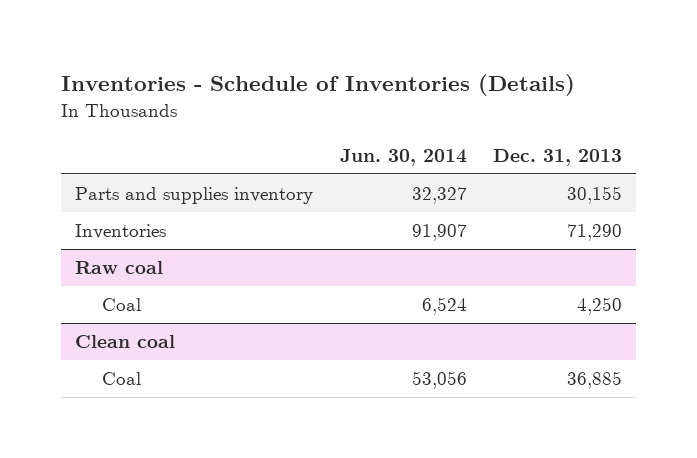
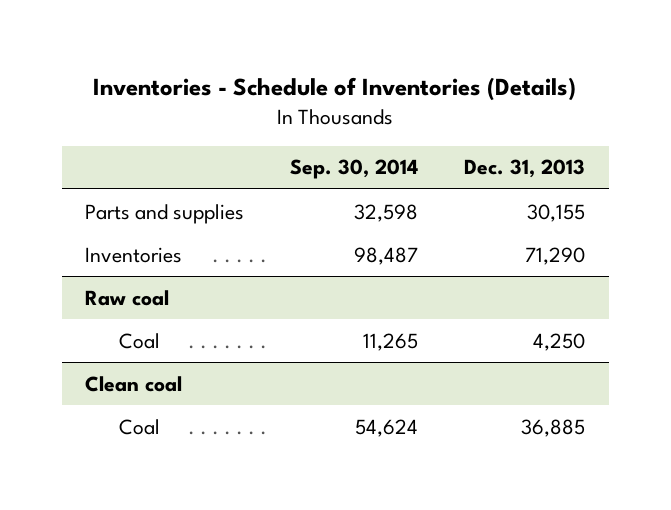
[339,148,467,166] Jun. 30, 2014 -> none
none -> [290,159,419,180] Sep. 30, 2014
[74,187,313,205] Parts and supplies inventory -> [85,203,245,224] Parts and supplies

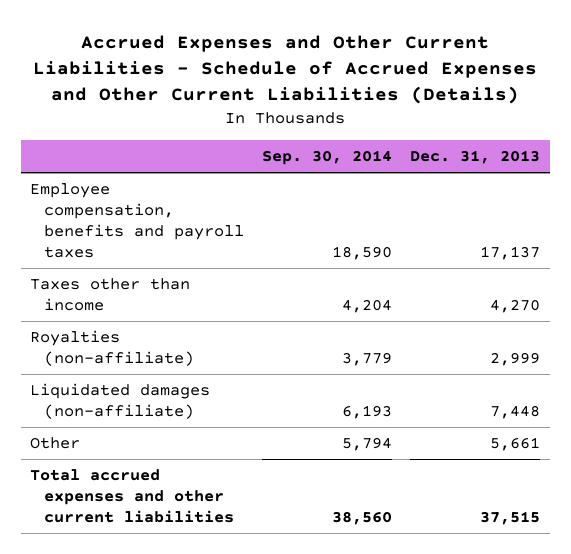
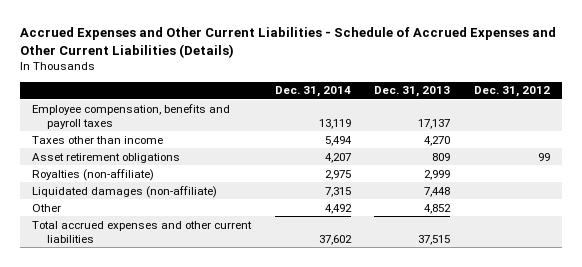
[262,150,393,166] Sep. 30, 2014 -> none
none -> [274,86,351,98] Dec. 31, 2014
none -> [474,86,551,98] Dec. 31, 2012
none -> [31,152,180,163] Asset retirement obligations
[490,437,541,452] 5,661 -> [424,203,452,214] 4,852

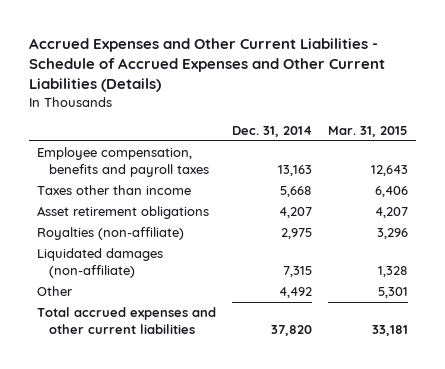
[374,86,451,98] Dec. 31, 2013 -> none
[474,86,551,98] Dec. 31, 2012 -> none
none -> [327,125,408,137] Mar. 31, 2015
[318,118,351,129] 13,119 -> [277,164,312,176] 13,163
[324,135,352,146] 5,494 -> [279,186,312,198] 5,668
[318,234,352,245] 37,602 -> [270,324,312,336] 37,820

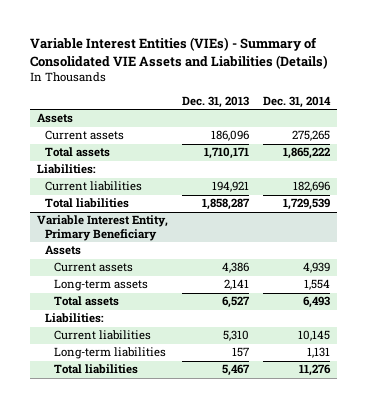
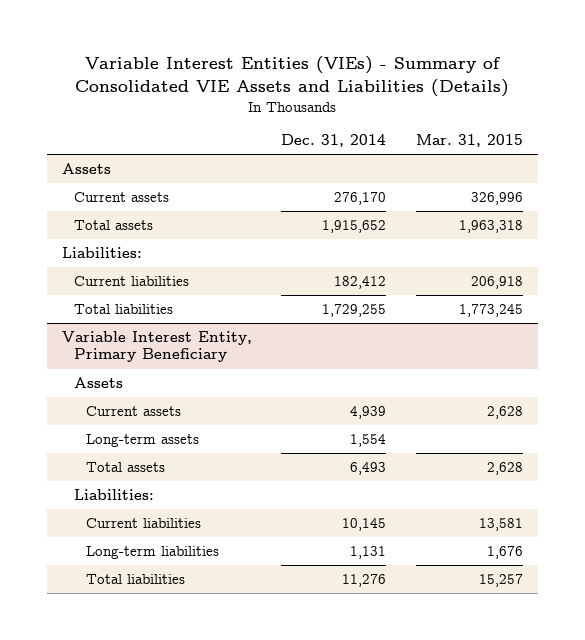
[181,95,249,108] Dec. 31, 2013 -> none
none -> [415,134,523,148] Mar. 31, 2015
[291,130,330,142] 275,265 -> [334,192,387,206] 276,170
[282,147,330,160] 1,865,222 -> [322,220,387,234] 1,915,652
[292,181,330,193] 182,696 -> [334,276,387,290] 182,412
[282,198,330,211] 1,729,539 -> [322,304,387,318] 1,729,255

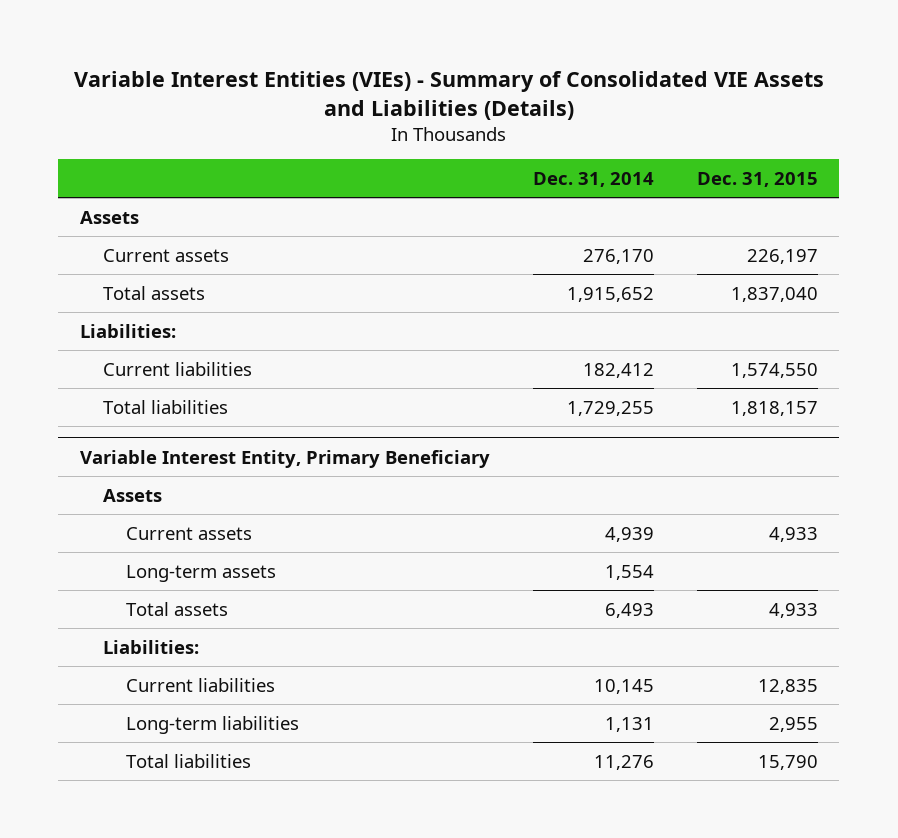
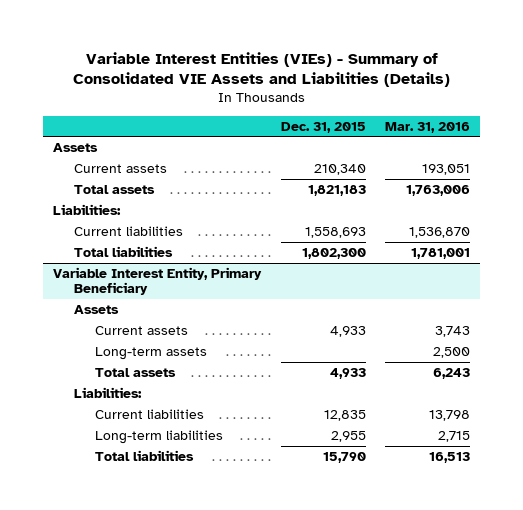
[532,172,654,188] Dec. 31, 2014 -> none
none -> [385,121,471,133] Mar. 31, 2016
[746,248,818,264] 226,197 -> [313,163,366,175] 210,340
[730,286,818,302] 1,837,040 -> [307,184,366,196] 1,821,183
[730,362,818,378] 1,574,550 -> [304,226,366,238] 1,558,693
[730,400,818,416] 1,818,157 -> [301,247,366,259] 1,802,300

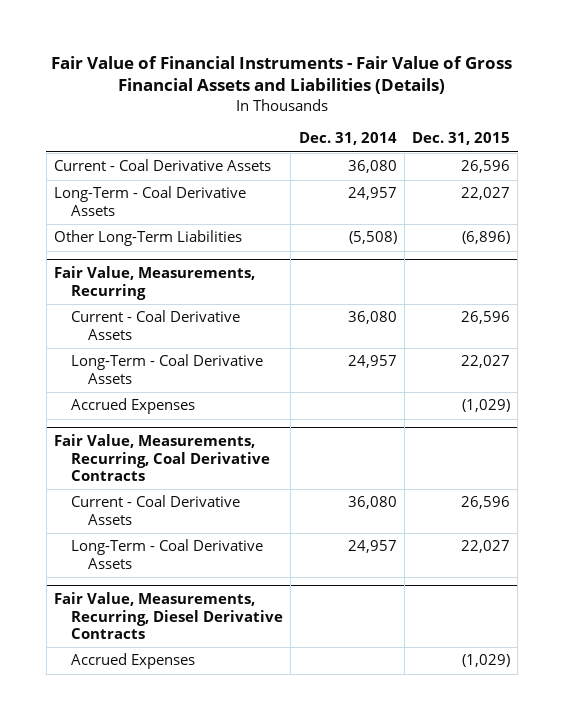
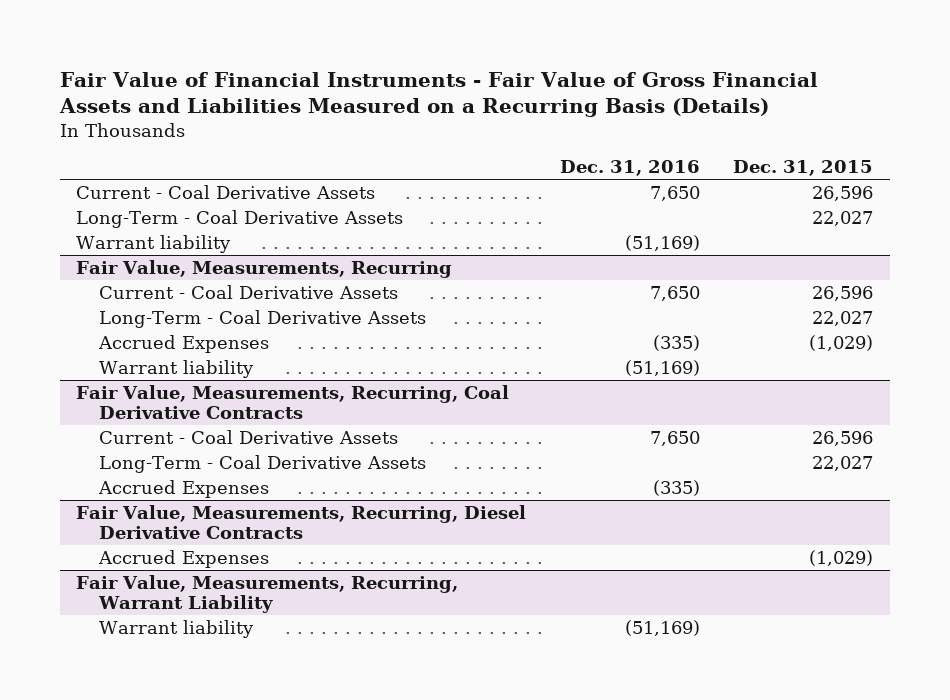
[51,55,513,95] Fair Value of Financial Instruments - Fair Value of Gross Financial Assets and Liabilities (Details) -> [58,71,818,118] Fair Value of Financial Instruments - Fair Value of Gross Financial Assets and Liabilities Measured on a Recurring Basis (Details)
[298,132,397,146] Dec. 31, 2014 -> none
none -> [559,160,700,177] Dec. 31, 2016
[54,230,243,247] Other Long-Term Liabilities -> none
none -> [76,234,232,253] Warrant liability
none -> [99,359,255,378] Warrant liability
none -> [98,479,270,498] Accrued Expenses
none -> [76,574,459,614] Fair Value, Measurements, Recurring, Warrant Liability
none -> [99,619,255,638] Warrant liability

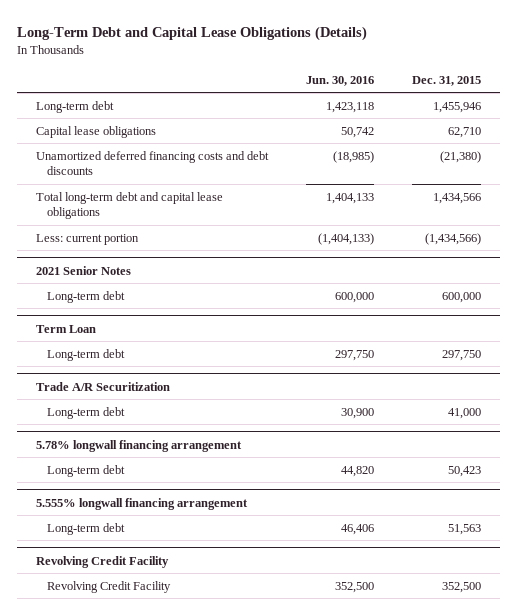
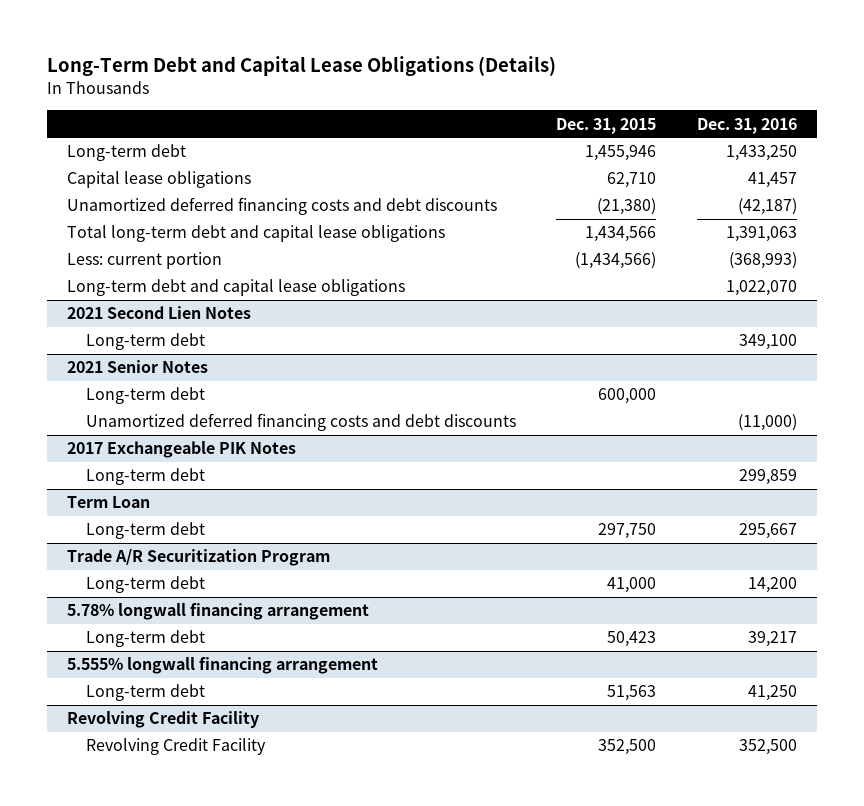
[306,75,375,86] Jun. 30, 2016 -> none
none -> [696,117,797,134] Dec. 31, 2016
none -> [67,279,406,297] Long-term debt and capital lease obligations
none -> [67,306,252,320] 2021 Second Lien Notes
none -> [86,333,206,351] Long-term debt
none -> [86,413,517,432] Unamortized deferred financing costs and debt discounts
none -> [67,441,297,459] 2017 Exchangeable PIK Notes
none -> [86,468,206,486] Long-term debt
[36,381,171,391] Trade A/R Securitization -> [67,549,331,567] Trade A/R Securitization Program

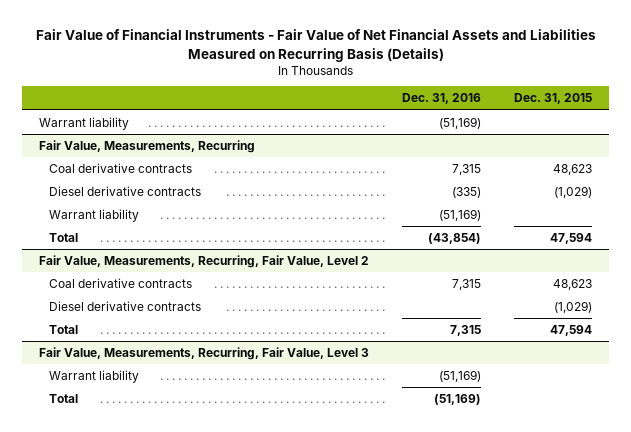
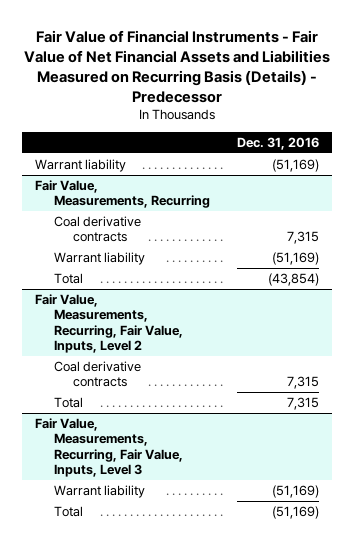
[35,29,596,62] Fair Value of Financial Instruments - Fair Value of Net Financial Assets and Liabilities Measured on Recurring Basis (Details) -> [23,29,330,104] Fair Value of Financial Instruments - Fair Value of Net Financial Assets and Liabilities Measured on Recurring Basis (Details) - Predecessor
[514,93,593,105] Dec. 31, 2015 -> none
[49,185,202,196] Diesel derivative contracts -> none
[38,254,369,268] Fair Value, Measurements, Recurring, Fair Value, Level 2 -> [35,293,184,354] Fair Value, Measurements, Recurring, Fair Value, Inputs, Level 2
[49,300,202,311] Diesel derivative contracts -> none
[38,346,369,360] Fair Value, Measurements, Recurring, Fair Value, Level 3 -> [35,417,184,478] Fair Value, Measurements, Recurring, Fair Value, Inputs, Level 3

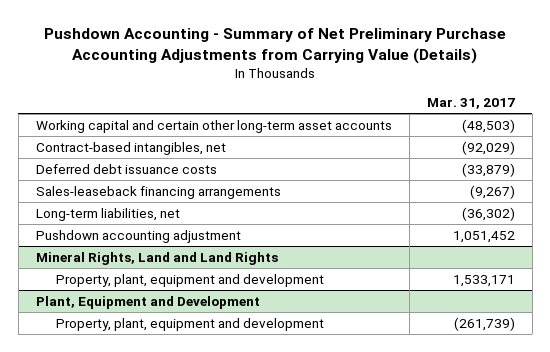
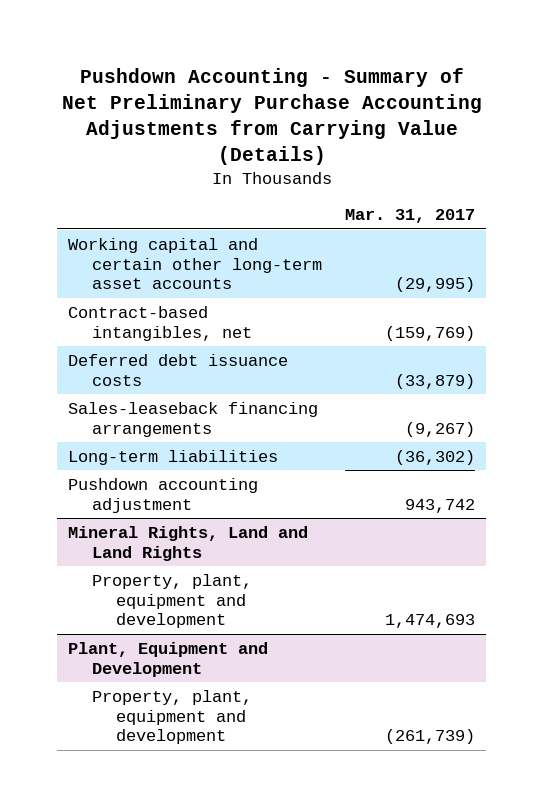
[461,118,515,133] (48,503) -> [395,277,476,293] (29,995)
[461,140,515,155] (92,029) -> [385,325,476,341] (159,769)
[35,207,180,221] Long-term liabilities, net -> [68,449,279,465] Long-term liabilities
[452,230,515,243] 1,051,452 -> [405,498,476,513] 943,742
[452,274,515,287] 1,533,171 -> [385,614,476,629] 1,474,693

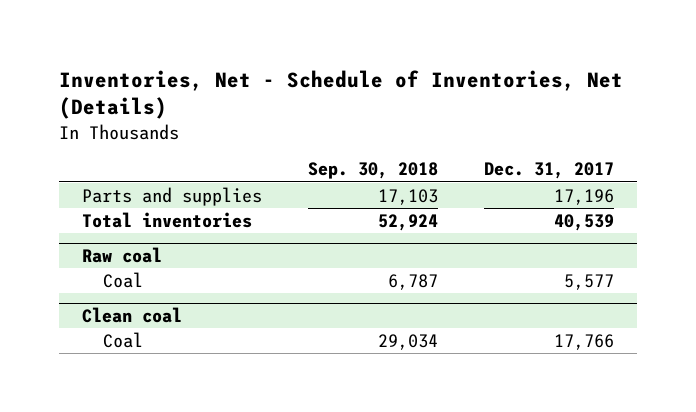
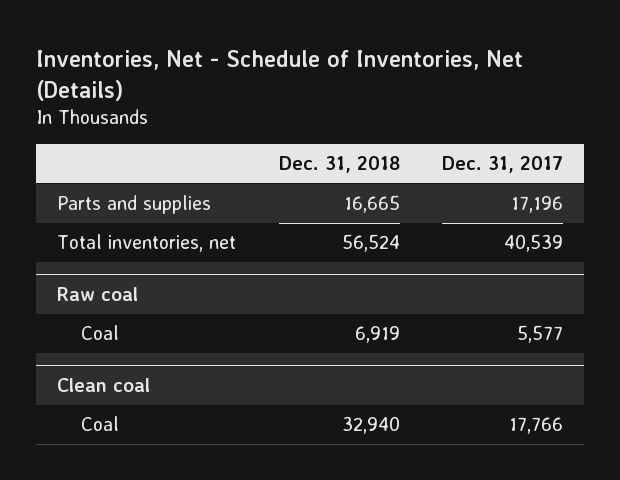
[307,162,438,180] Sep. 30, 2018 -> none
none -> [278,156,400,174] Dec. 31, 2018
[81,211,252,228] Total inventories -> [57,234,237,253] Total inventories, net

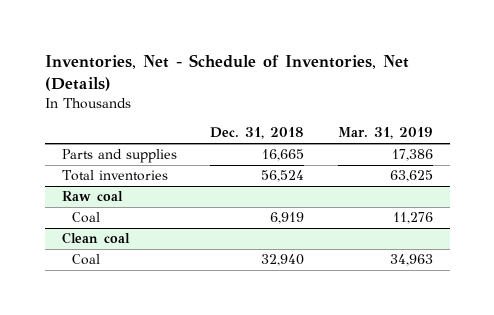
[441,156,563,174] Dec. 31, 2017 -> none
none -> [337,127,433,140] Mar. 31, 2019
[57,234,237,253] Total inventories, net -> [61,170,168,182] Total inventories

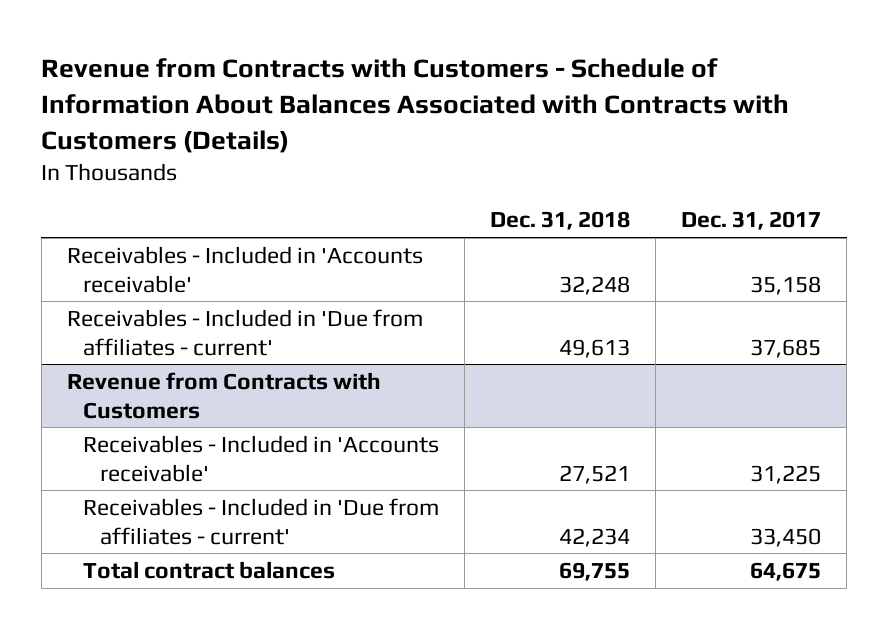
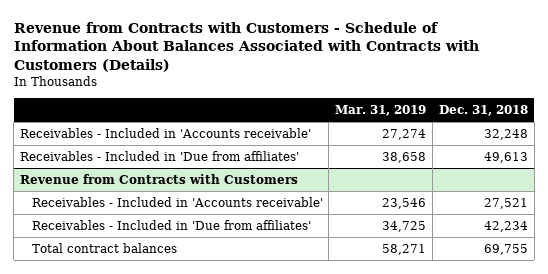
[681,211,822,231] Dec. 31, 2017 -> none
none -> [335,105,427,117] Mar. 31, 2019
[66,308,423,356] Receivables - Included in 'Due from affiliates - current' -> [20,150,300,161] Receivables - Included in 'Due from affiliates'
[83,497,440,545] Receivables - Included in 'Due from affiliates - current' -> [31,219,311,230] Receivables - Included in 'Due from affiliates'

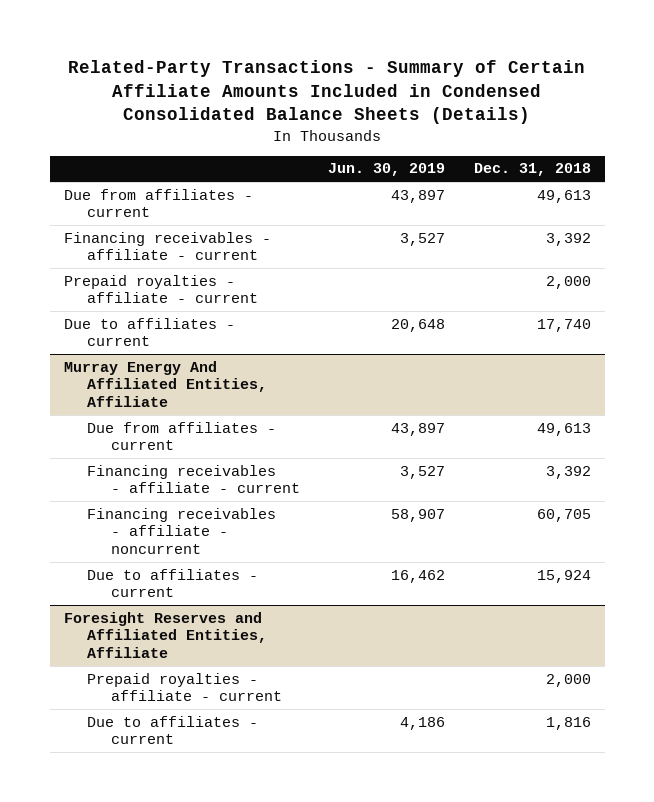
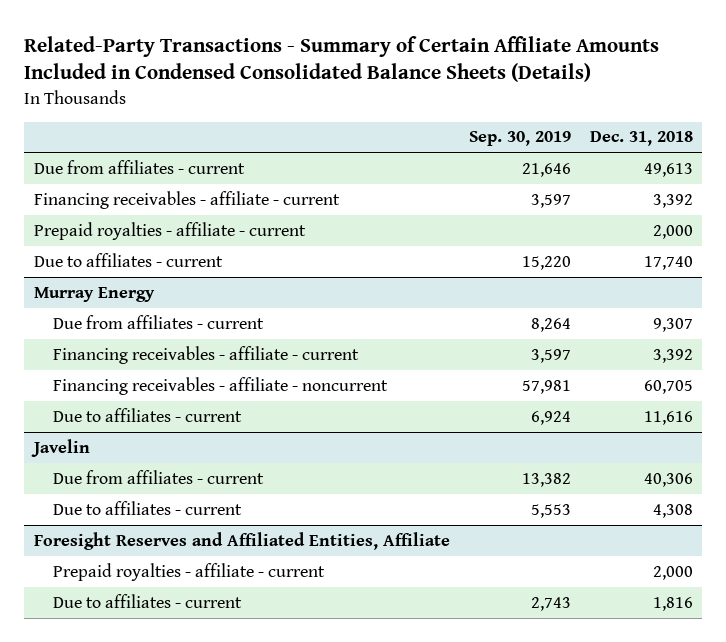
[328,163,446,177] Jun. 30, 2019 -> none
none -> [468,131,571,147] Sep. 30, 2019
[63,360,268,407] Murray Energy And Affiliated Entities, Affiliate -> none
none -> [33,286,155,302] Murray Energy
[536,422,591,436] 49,613 -> [652,317,693,332] 9,307
[536,569,591,583] 15,924 -> [643,410,693,425] 11,616
none -> [30,438,90,457] Javelin
none -> [53,469,265,484] Due from affiliates - current
none -> [53,500,243,515] Due to affiliates - current

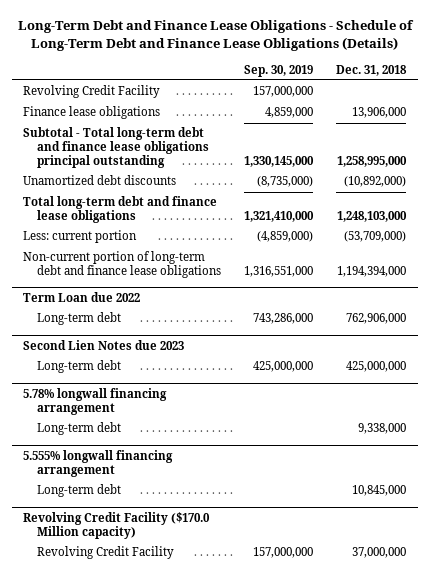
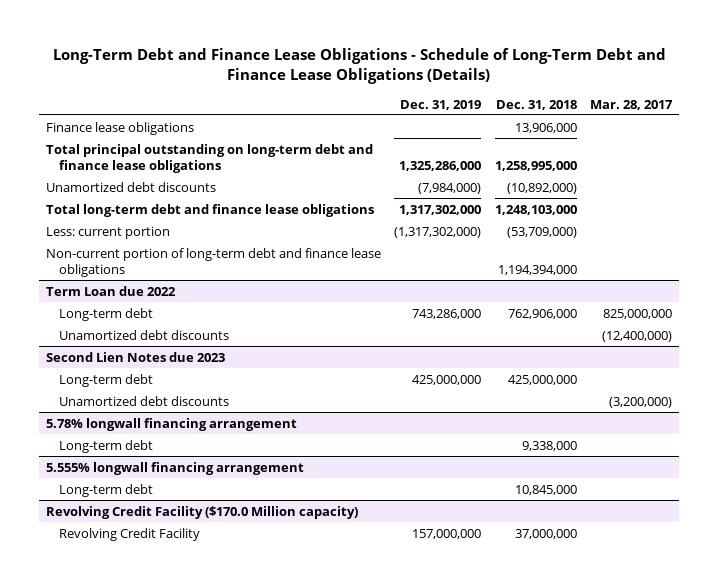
[244,64,314,77] Sep. 30, 2019 -> none
none -> [400,99,482,110] Dec. 31, 2019
none -> [590,99,674,110] Mar. 28, 2017
[23,85,161,99] Revolving Credit Facility -> none
[23,127,210,168] Subtotal - Total long-term debt and finance lease obligations principal outstanding -> [46,143,374,173] Total principal outstanding on long-term debt and finance lease obligations
none -> [58,329,229,340] Unamortized debt discounts
none -> [58,395,229,406] Unamortized debt discounts

